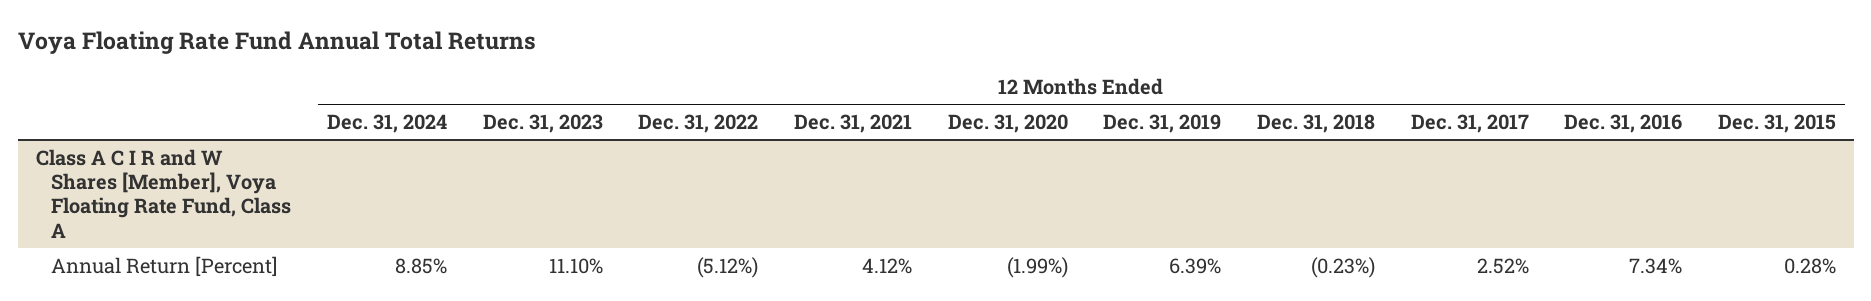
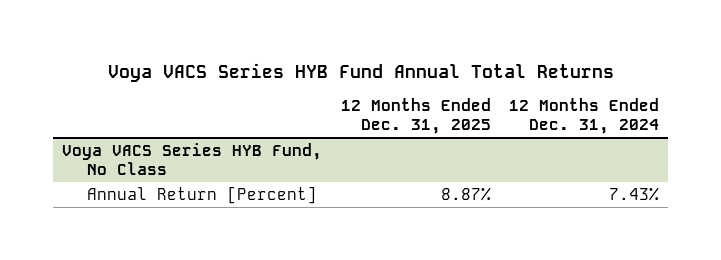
[17,30,536,54] Voya Floating Rate Fund Annual Total Returns -> [107,62,614,82] Voya VACS Series HYB Fund Annual Total Returns
[482,113,603,133] Dec. 31, 2023 -> none
[638,113,759,133] Dec. 31, 2022 -> none
[793,113,912,133] Dec. 31, 2021 -> none
[947,113,1068,133] Dec. 31, 2020 -> none
[1103,113,1222,133] Dec. 31, 2019 -> none
[1256,113,1375,133] Dec. 31, 2018 -> none
[1410,113,1529,133] Dec. 31, 2017 -> none
[1564,113,1683,133] Dec. 31, 2016 -> none
[1717,113,1836,133] Dec. 31, 2015 -> none
none -> [340,98,491,135] 12 Months Ended Dec. 31, 2025
[35,148,292,238] Class A C I R and W Shares [Member], Voya Floating Rate Fund, Class A -> none
none -> [62,142,323,175] Voya VACS Series HYB Fund, No Class
[394,257,447,274] 8.85% -> [608,186,659,201] 7.43%

